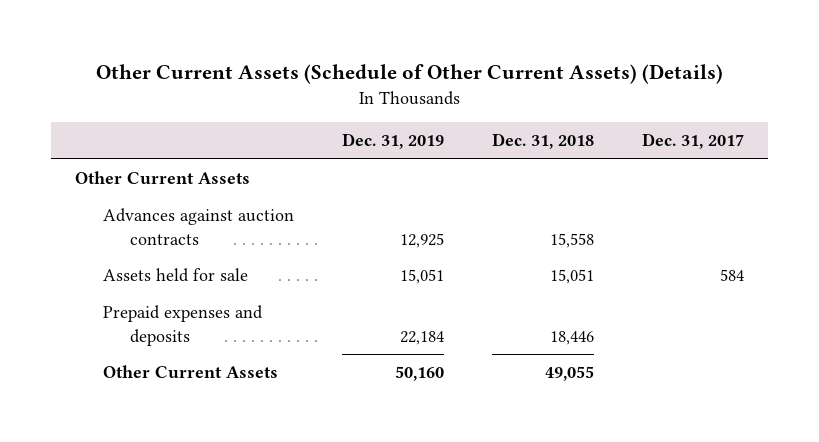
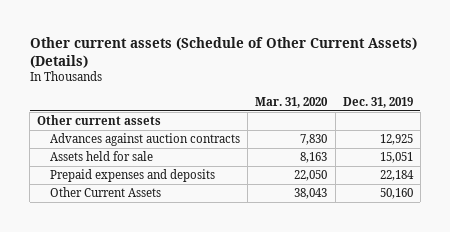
[95,64,723,85] Other Current Assets (Schedule of Other Current Assets) (Details) -> [29,36,417,68] Other current assets (Schedule of Other Current Assets) (Details)
[491,133,594,150] Dec. 31, 2018 -> none
[641,133,744,150] Dec. 31, 2017 -> none
none -> [255,96,329,108] Mar. 31, 2020
[75,171,251,185] Other Current Assets -> [37,115,162,126] Other current assets

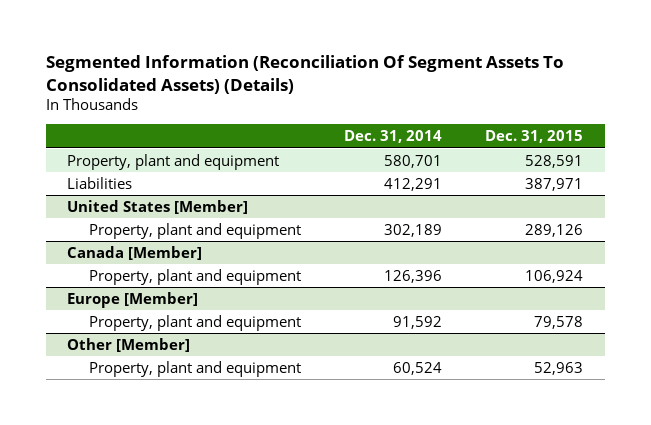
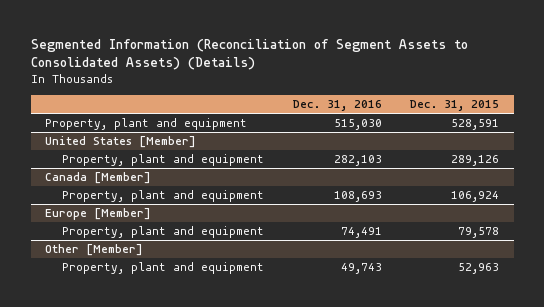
[45,55,564,94] Segmented Information (Reconciliation Of Segment Assets To Consolidated Assets) (Details) -> [30,39,468,71] Segmented Information (Reconciliation of Segment Assets to Consolidated Assets) (Details)
[344,130,443,144] Dec. 31, 2014 -> none
none -> [292,100,382,112] Dec. 31, 2016
[67,176,133,189] Liabilities -> none

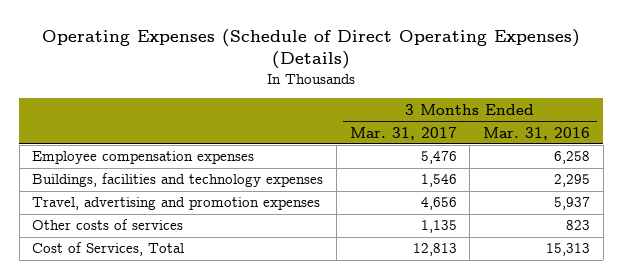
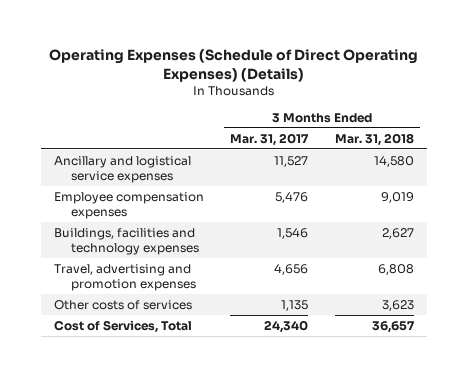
[483,126,591,140] Mar. 31, 2016 -> none
none -> [334,132,414,146] Mar. 31, 2018
none -> [54,155,192,183] Ancillary and logistical service expenses
[412,243,457,257] 12,813 -> [264,319,309,333] 24,340

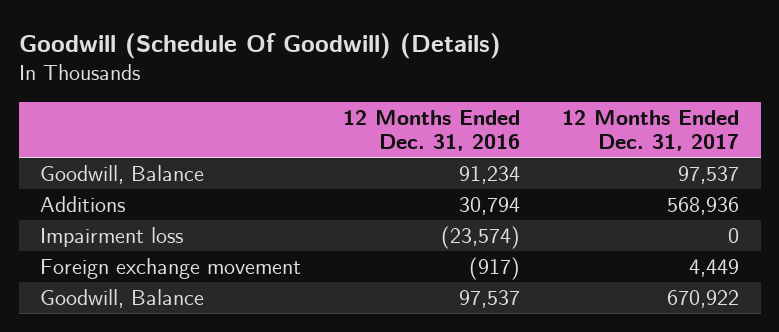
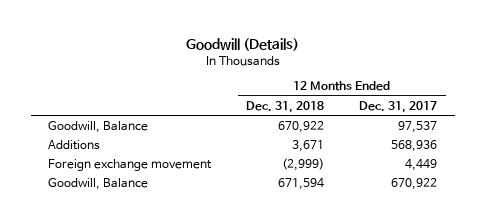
[18,32,501,59] Goodwill (Schedule Of Goodwill) (Details) -> [185,38,299,52] Goodwill (Details)
[343,109,521,152] 12 Months Ended Dec. 31, 2016 -> none
none -> [246,100,325,113] Dec. 31, 2018
[39,226,183,247] Impairment loss -> none

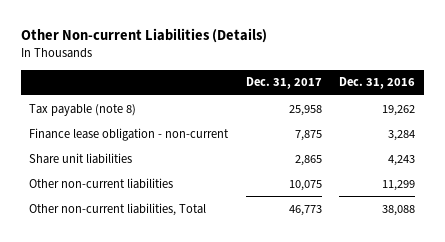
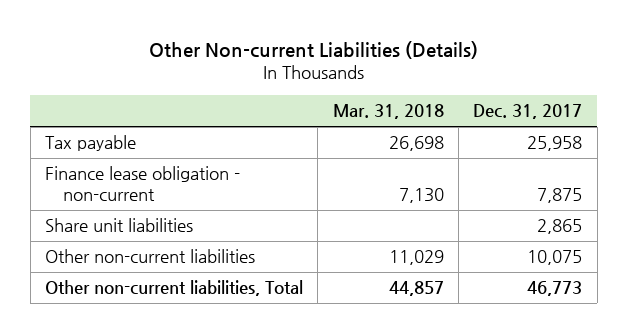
[339,77,416,90] Dec. 31, 2016 -> none
none -> [332,104,444,120] Mar. 31, 2018
[29,103,137,116] Tax payable (note 8) -> [45,135,137,152] Tax payable

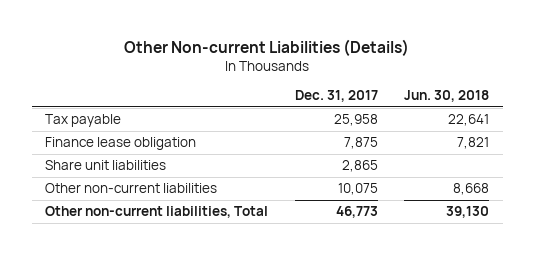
[332,104,444,120] Mar. 31, 2018 -> none
none -> [404,90,490,103] Jun. 30, 2018
[45,166,241,201] Finance lease obligation - non-current -> [45,137,197,151] Finance lease obligation

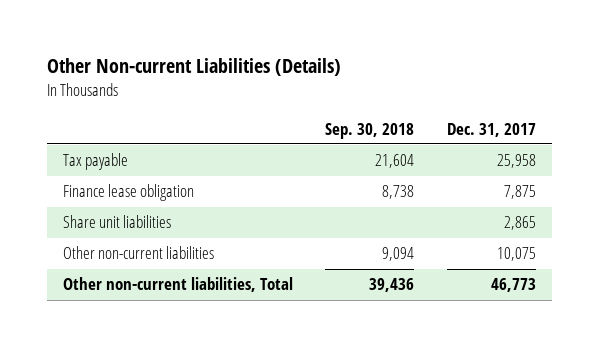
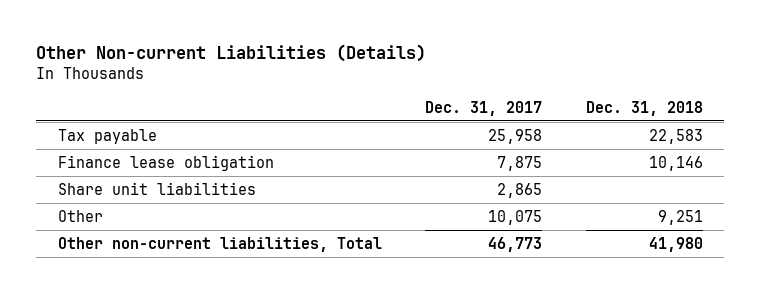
[325,122,415,139] Sep. 30, 2018 -> none
none -> [585,100,703,116] Dec. 31, 2018
[63,246,215,260] Other non-current liabilities -> [57,209,103,222] Other

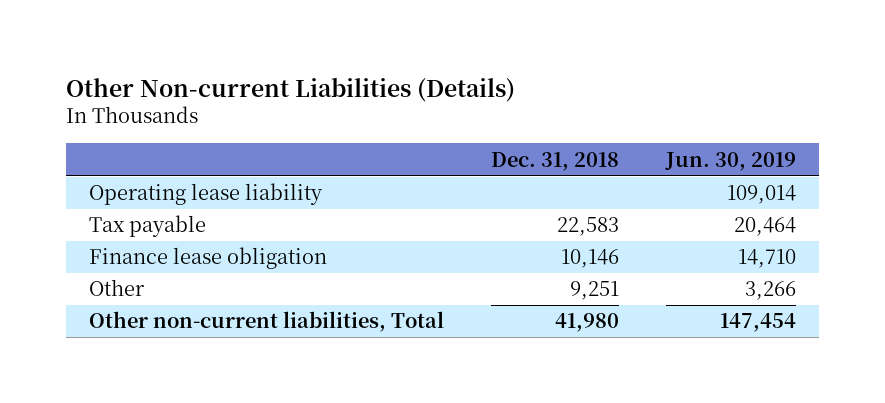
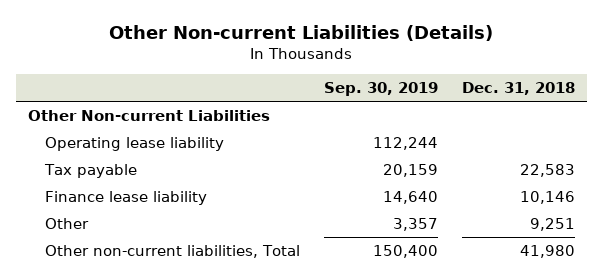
[664,151,796,171] Jun. 30, 2019 -> none
none -> [323,82,438,97] Sep. 30, 2019
none -> [27,109,270,121] Other Non-current Liabilities
[89,247,328,270] Finance lease obligation -> [44,190,207,205] Finance lease liability

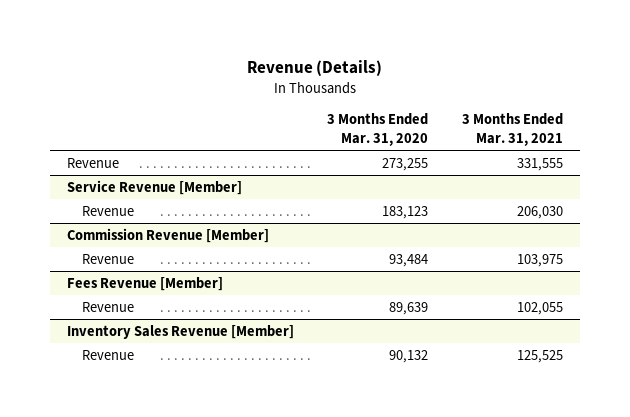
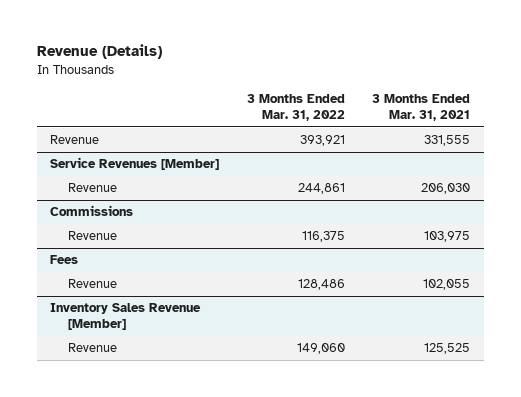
[327,113,429,147] 3 Months Ended Mar. 31, 2020 -> none
none -> [246,93,345,121] 3 Months Ended Mar. 31, 2022
[66,179,242,195] Service Revenue [Member] -> [50,157,220,171] Service Revenues [Member]
[66,227,269,243] Commission Revenue [Member] -> [50,205,134,217] Commissions
[66,276,223,291] Fees Revenue [Member] -> [50,255,79,265] Fees

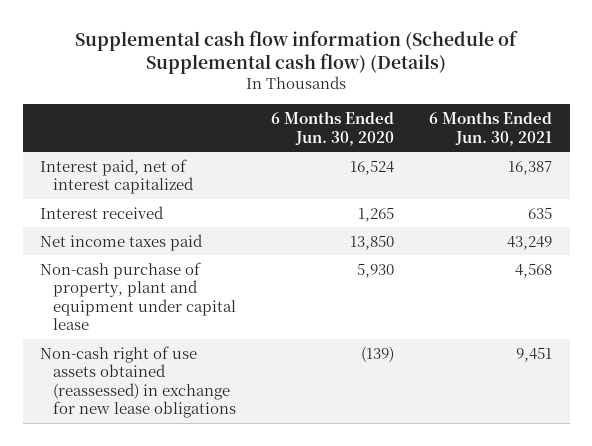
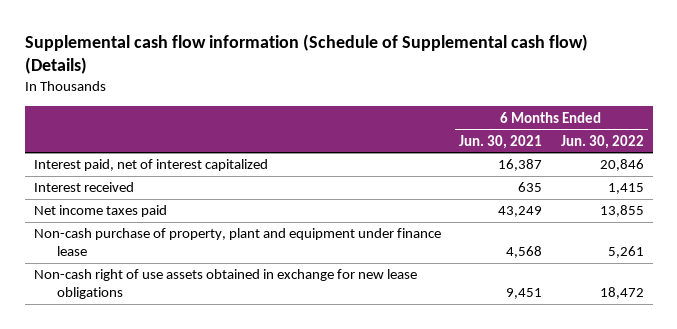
[271,111,395,146] 6 Months Ended Jun. 30, 2020 -> none
none -> [560,134,644,149] Jun. 30, 2022
[40,261,237,331] Non-cash purchase of property, plant and equipment under capital lease -> [33,228,441,257] Non-cash purchase of property, plant and equipment under finance lease
[40,345,237,419] Non-cash right of use assets obtained (reassessed) in exchange for new lease obligations -> [33,269,417,300] Non-cash right of use assets obtained in exchange for new lease obligations

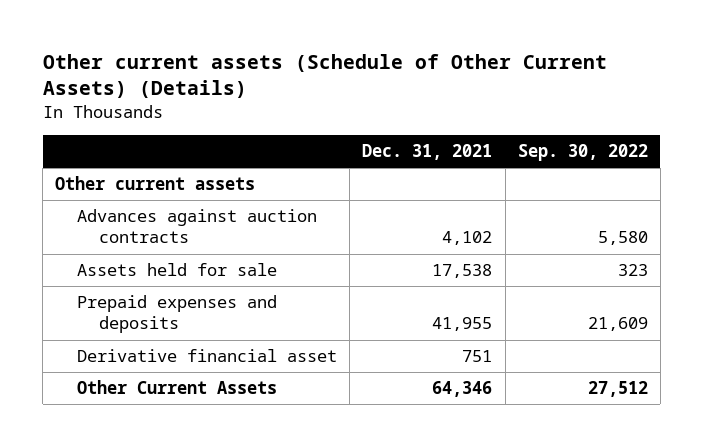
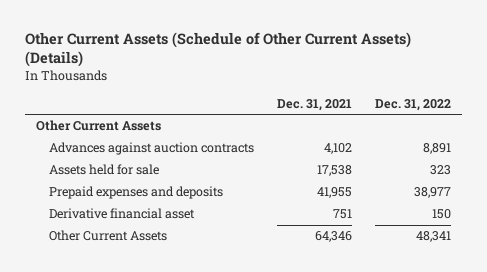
[42,53,607,99] Other current assets (Schedule of Other Current Assets) (Details) -> [24,31,411,68] Other Current Assets (Schedule of Other Current Assets) (Details)
[517,144,648,162] Sep. 30, 2022 -> none
none -> [374,98,451,111] Dec. 31, 2022
[55,176,256,191] Other current assets -> [36,120,162,132] Other Current Assets

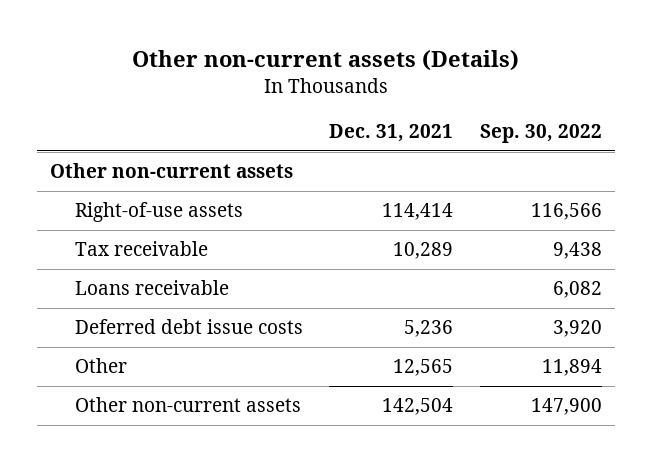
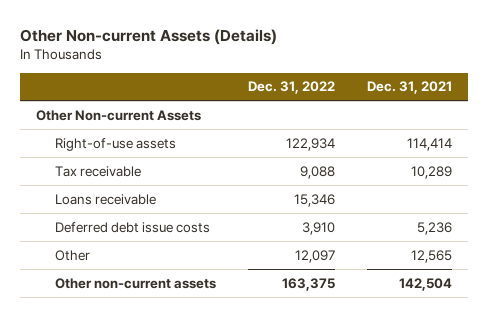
[132,49,520,71] Other non-current assets (Details) -> [20,29,278,46] Other Non-current Assets (Details)
[479,124,602,144] Sep. 30, 2022 -> none
none -> [248,81,336,95] Dec. 31, 2022
[50,163,294,179] Other non-current assets -> [36,109,202,121] Other Non-current Assets

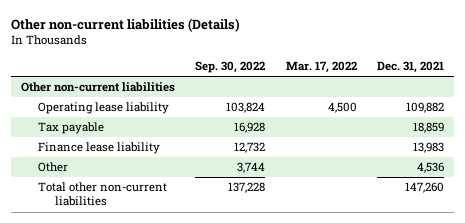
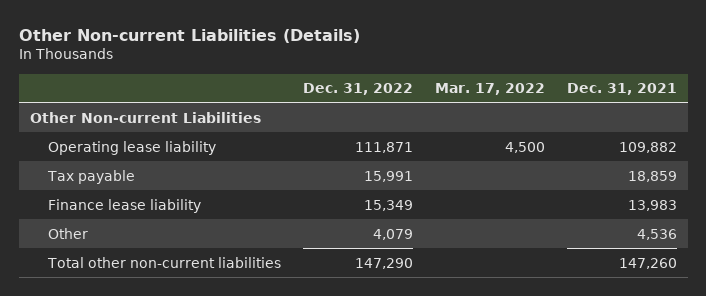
[11,17,241,32] Other non-current liabilities (Details) -> [18,28,360,43] Other Non-current Liabilities (Details)
[195,60,266,73] Sep. 30, 2022 -> none
none -> [302,83,413,96] Dec. 31, 2022
[21,82,176,93] Other non-current liabilities -> [29,111,261,123] Other Non-current Liabilities

